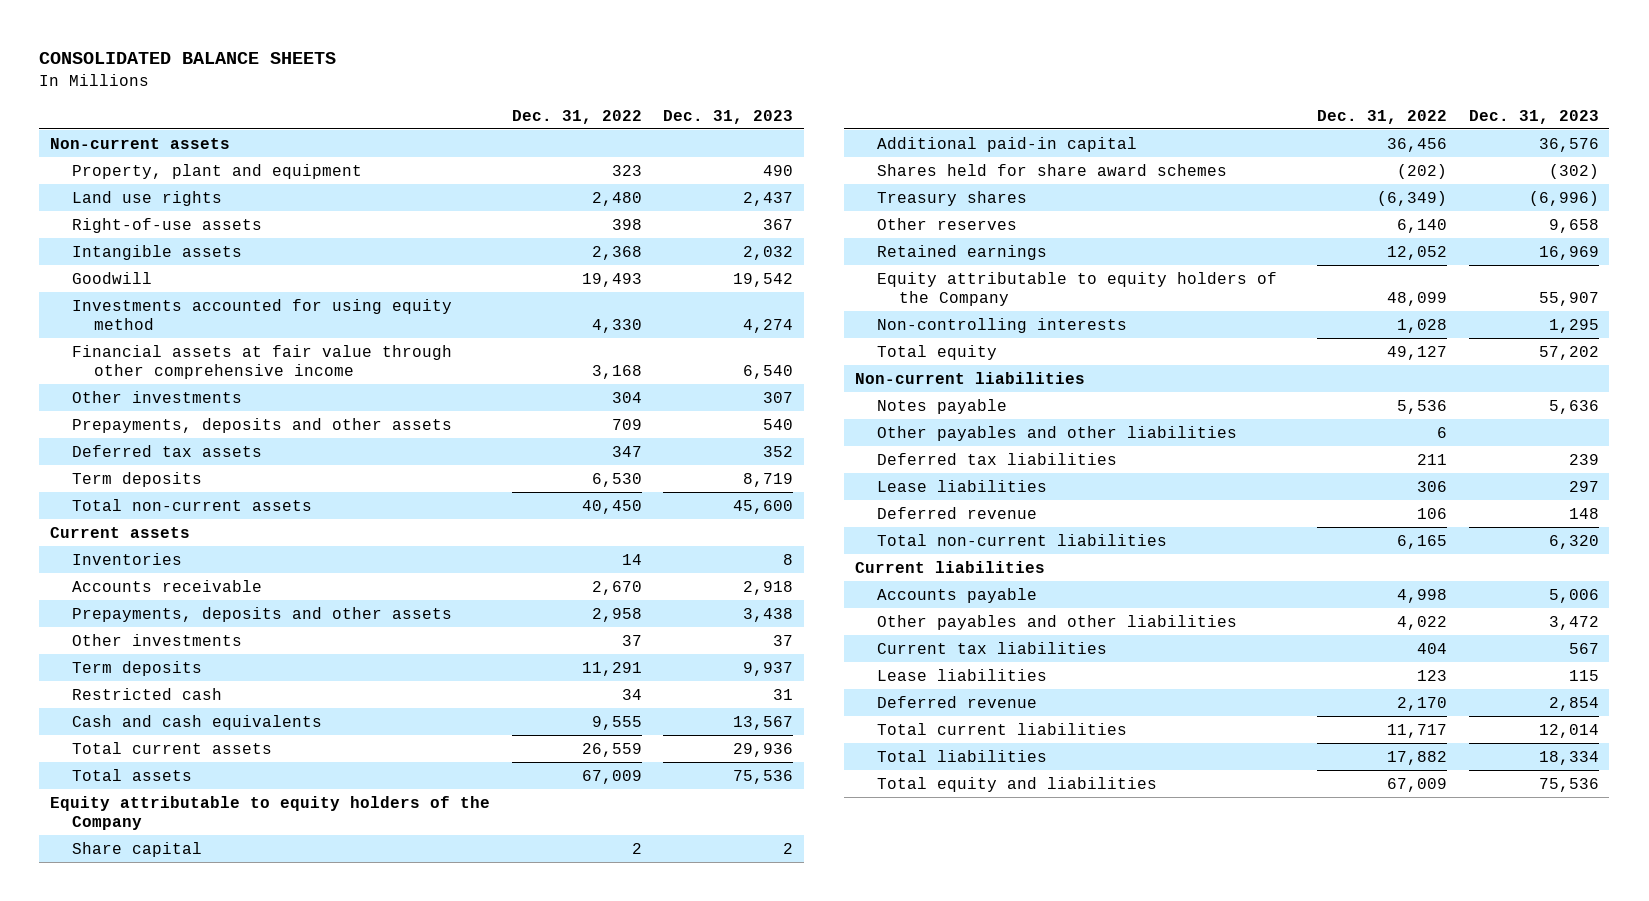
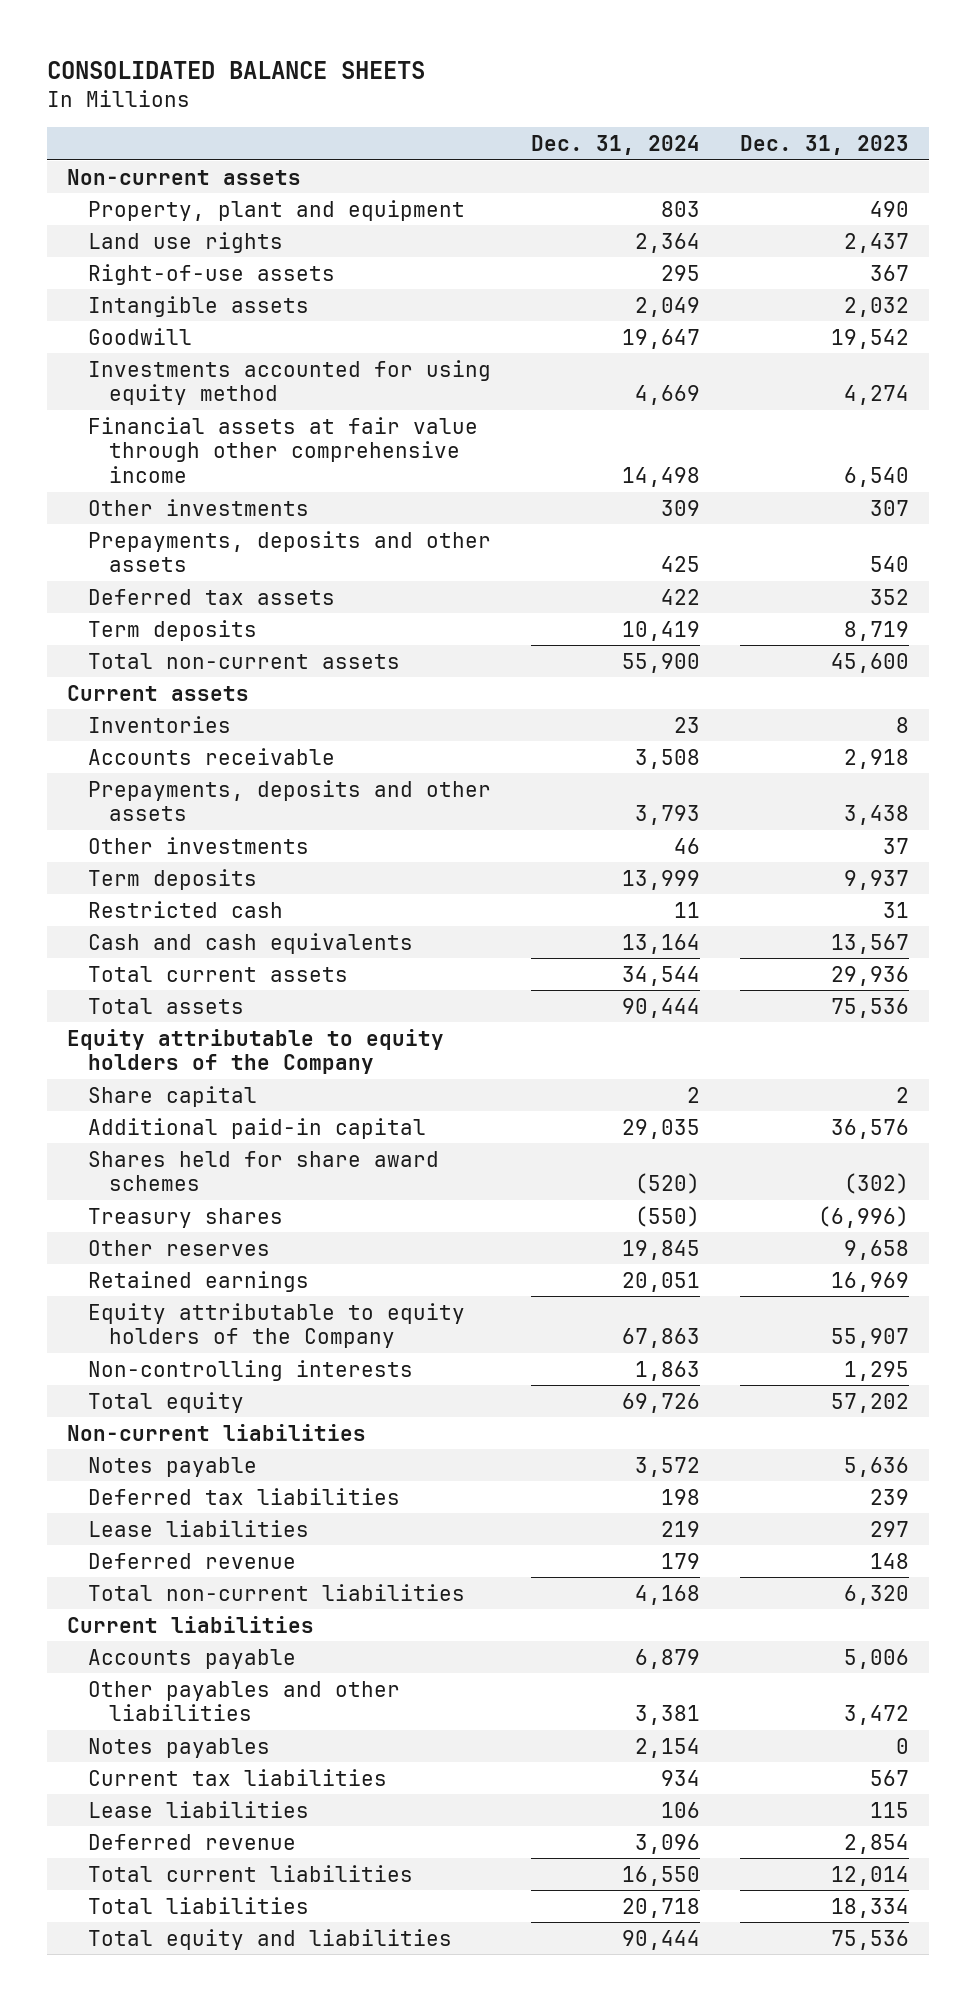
[511,109,642,124] Dec. 31, 2022 -> none
none -> [531,135,701,156] Dec. 31, 2024
[877,425,1238,441] Other payables and other liabilities -> none
none -> [88,1737,271,1758] Notes payables

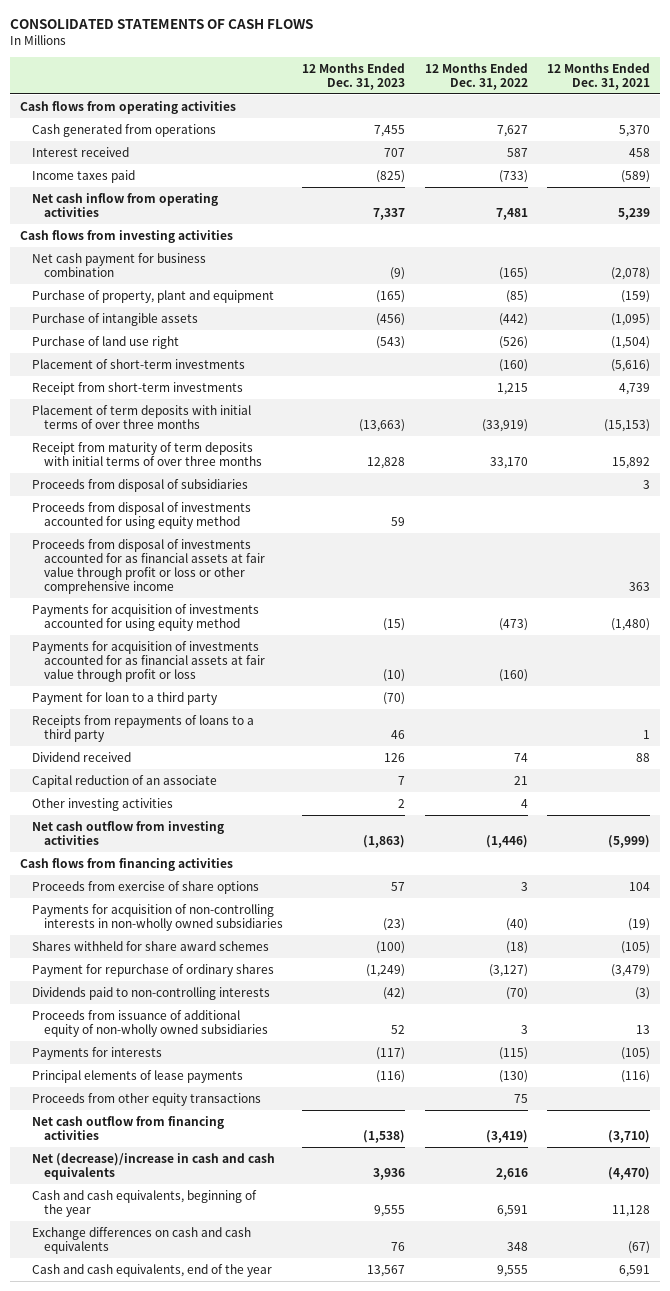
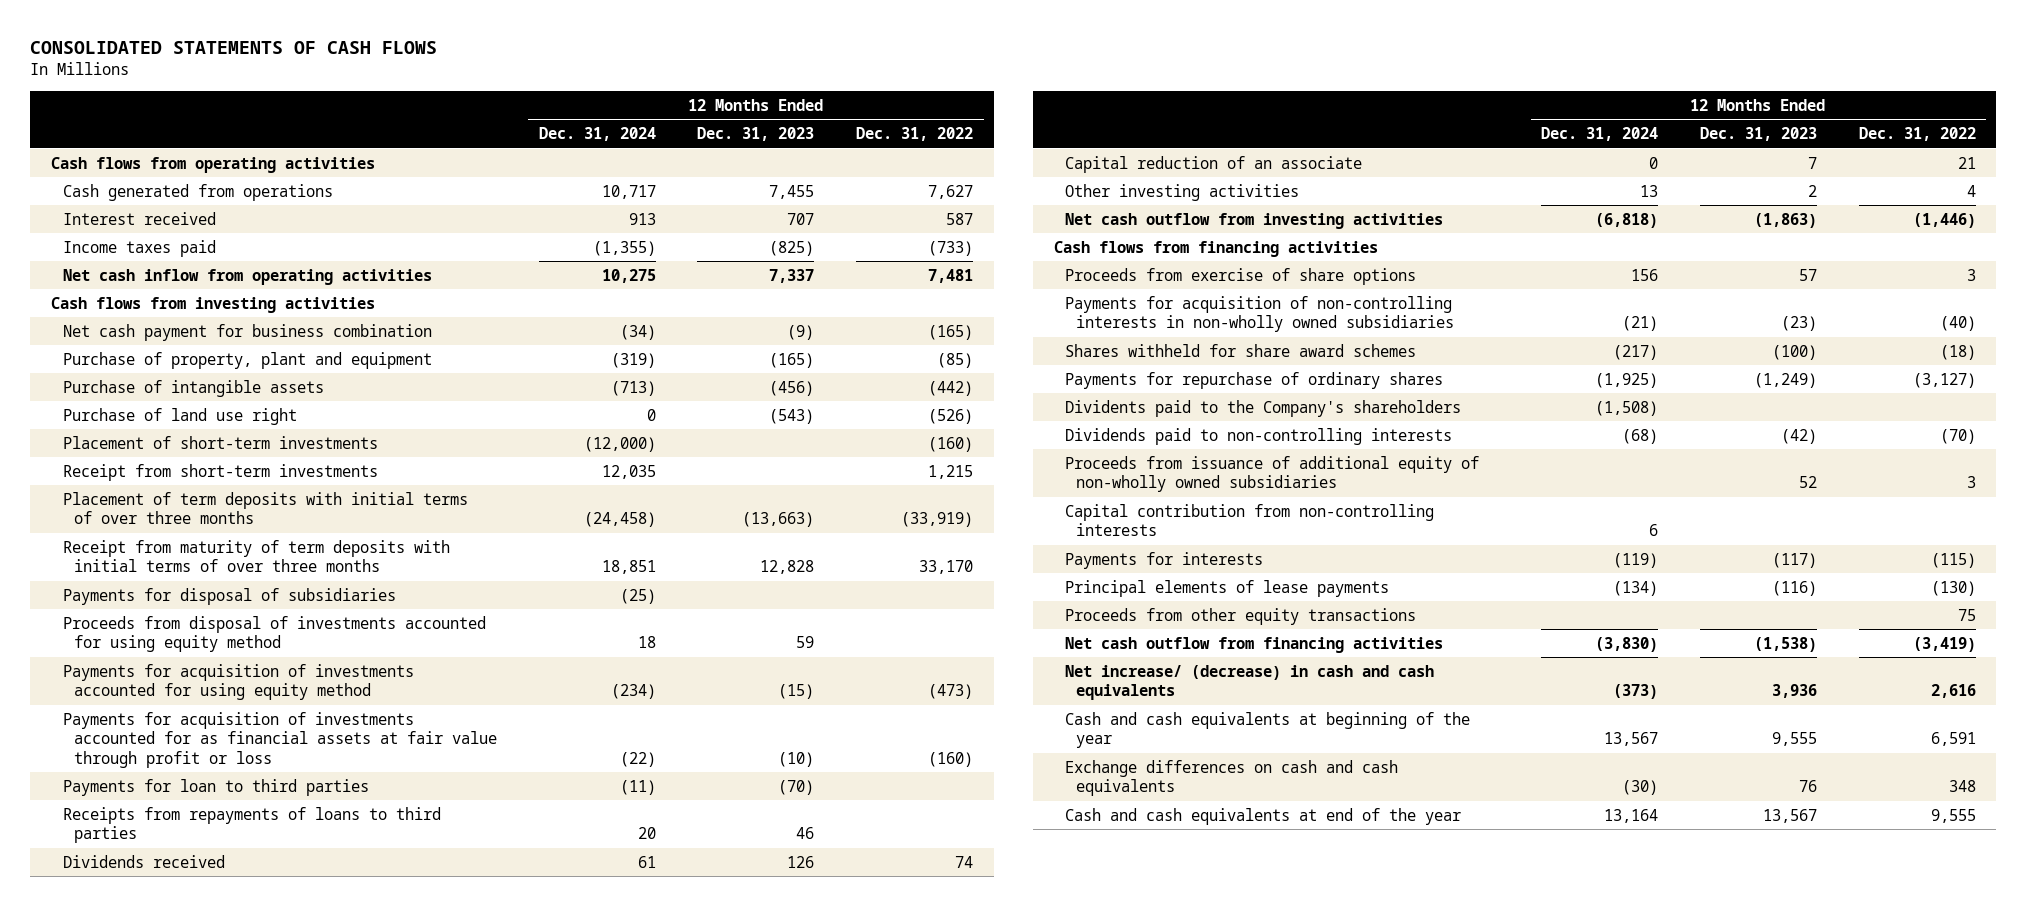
[546,62,650,90] 12 Months Ended Dec. 31, 2021 -> none
none -> [538,127,656,142] Dec. 31, 2024
[31,478,248,492] Proceeds from disposal of subsidiaries -> none
none -> [62,587,396,605] Payments for disposal of subsidiaries
[31,538,265,594] Proceeds from disposal of investments accounted for as financial assets at fair value through profit or loss or other comprehensive income -> none
[31,691,218,705] Payment for loan to a third party -> [62,778,369,796] Payments for loan to third parties
[31,714,254,742] Receipts from repayments of loans to a third party -> [62,806,441,844] Receipts from repayments of loans to third parties
[31,751,131,762] Dividend received -> [62,854,225,868] Dividends received
[31,963,274,977] Payment for repurchase of ordinary shares -> [1065,371,1444,389] Payments for repurchase of ordinary shares
none -> [1065,399,1462,417] Dividents paid to the Company's shareholders
none -> [1065,503,1435,537] Capital contribution from non-controlling interests
[31,1152,275,1180] Net (decrease)/increase in cash and cash equivalents -> [1065,664,1435,701] Net increase/ (decrease) in cash and cash equivalents
[31,1189,257,1217] Cash and cash equivalents, beginning of the year -> [1065,711,1471,749] Cash and cash equivalents at beginning of the year
[31,1263,272,1277] Cash and cash equivalents, end of the year -> [1065,807,1462,825] Cash and cash equivalents at end of the year

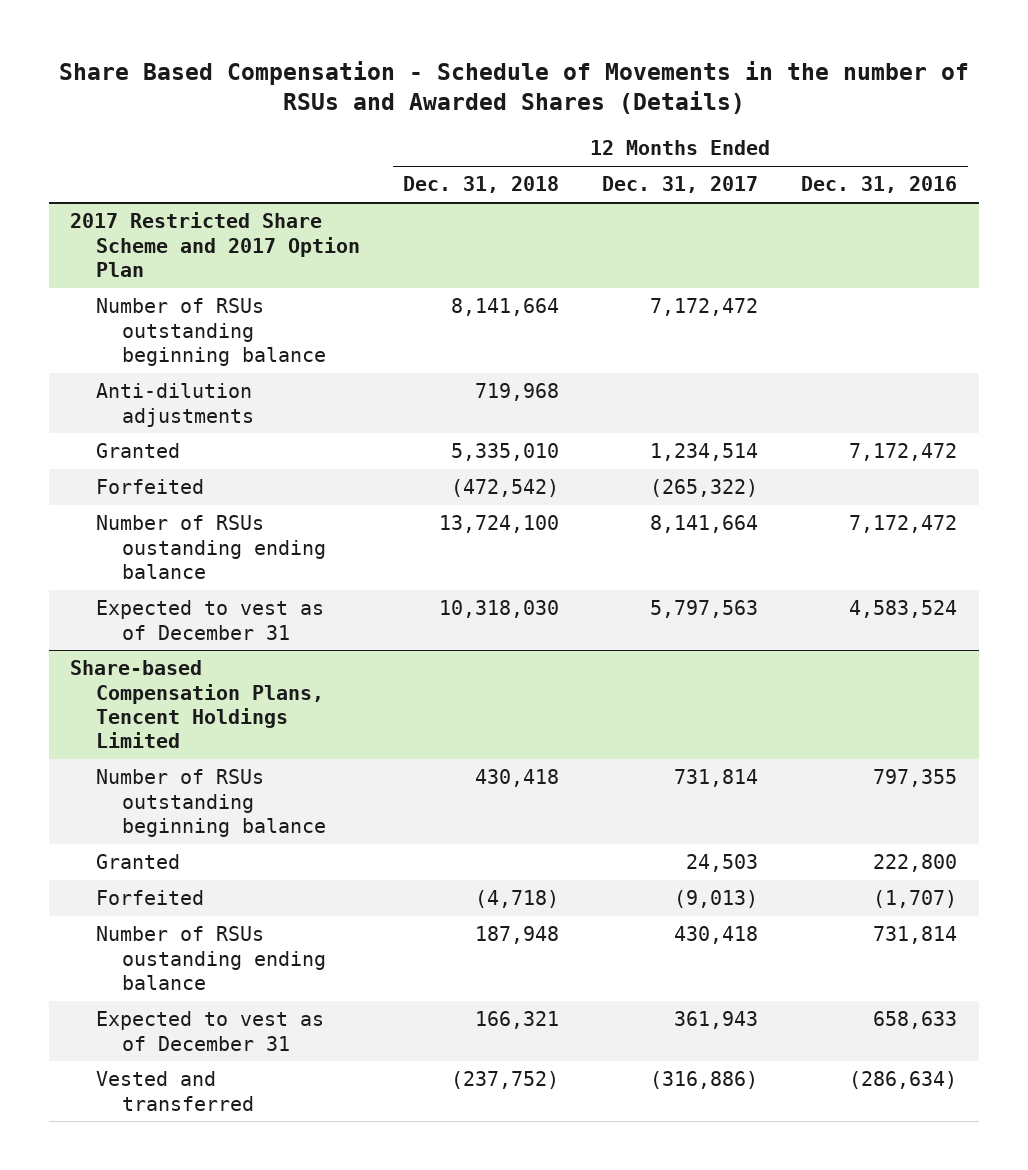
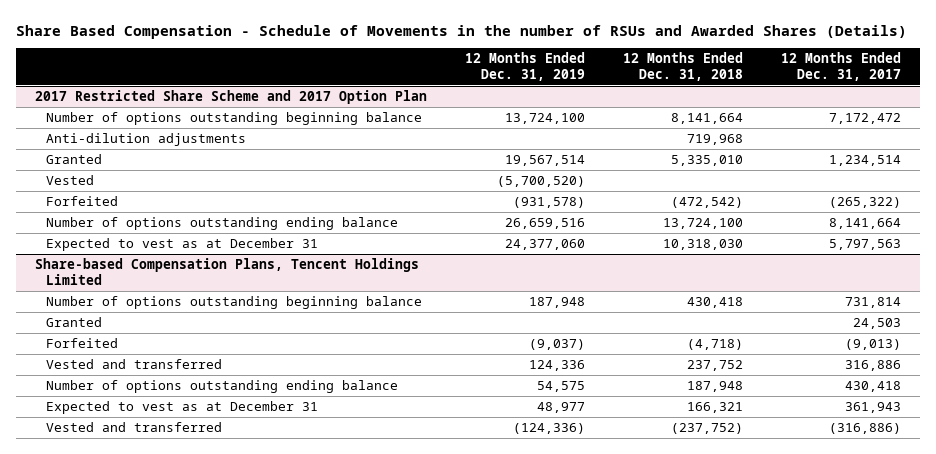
[801,176,958,194] Dec. 31, 2016 -> none
none -> [464,52,585,82] 12 Months Ended Dec. 31, 2019
[96,298,327,366] Number of RSUs outstanding beginning balance -> [46,112,423,126] Number of options outstanding beginning balance
none -> [46,175,95,186] Vested
[96,515,327,579] Number of RSUs oustanding ending balance -> [46,217,399,231] Number of options outstanding ending balance
[96,600,325,640] Expected to vest as of December 31 -> [46,238,319,252] Expected to vest as at December 31
[96,769,327,837] Number of RSUs outstanding beginning balance -> [46,296,423,310] Number of options outstanding beginning balance
none -> [46,359,223,370] Vested and transferred
[96,926,327,990] Number of RSUs oustanding ending balance -> [46,380,399,394] Number of options outstanding ending balance
[96,1011,325,1051] Expected to vest as of December 31 -> [46,401,319,415] Expected to vest as at December 31

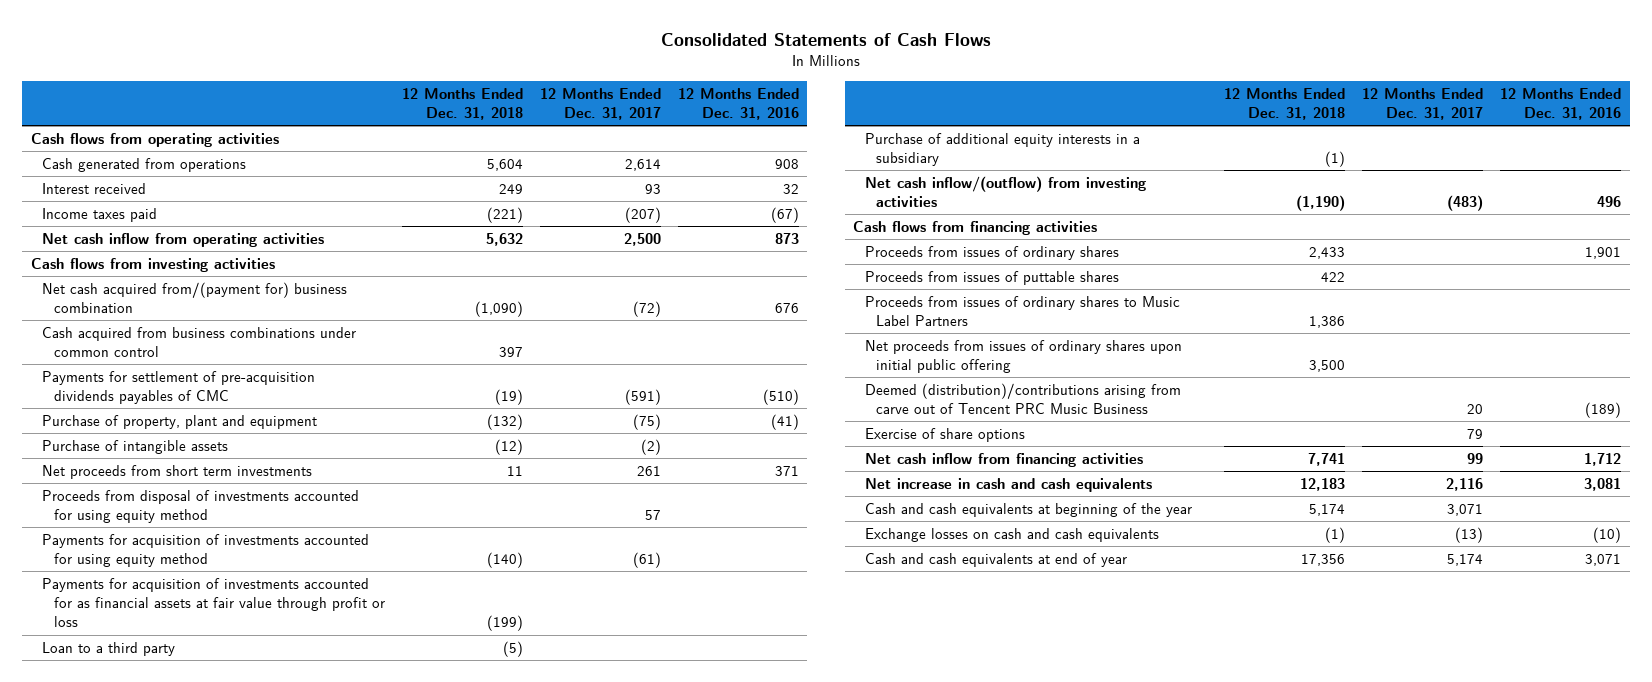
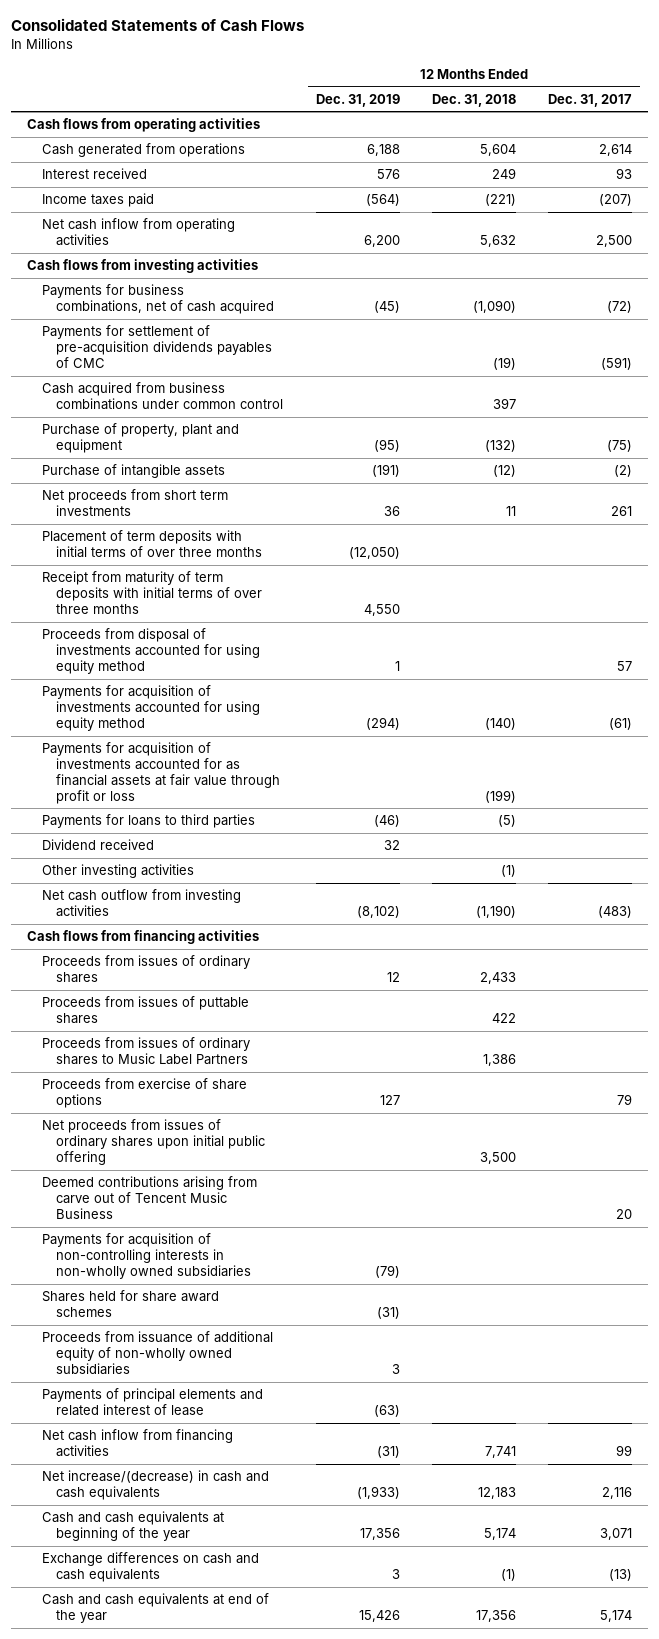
[677,87,799,121] 12 Months Ended Dec. 31, 2016 -> none
none -> [315,93,400,107] Dec. 31, 2019
[42,281,348,314] Net cash acquired from/(payment for) business combination -> [41,284,275,315] Payments for business combinations, net of cash acquired
[42,326,357,358] Cash acquired from business combinations under common control -> [41,382,284,411] Cash acquired from business combinations under common control
none -> [41,530,263,559] Placement of term deposits with initial terms of over three months
none -> [41,571,263,614] Receipt from maturity of term deposits with initial terms of over three months
[42,641,176,656] Loan to a third party -> none
[864,132,1140,167] Purchase of additional equity interests in a subsidiary -> none
none -> [41,814,255,829] Payments for loans to third parties
none -> [41,839,154,851] Dividend received
none -> [41,864,194,879] Other investing activities
[864,175,1146,208] Net cash inflow/(outflow) from investing activities -> [41,889,241,918] Net cash outflow from investing activities
none -> [41,1078,247,1109] Proceeds from exercise of share options
[864,427,1025,442] Exercise of share options -> none
[864,382,1181,416] Deemed (distribution)/contributions arising from carve out of Tencent PRC Music Business -> [41,1176,257,1219] Deemed contributions arising from carve out of Tencent Music Business
none -> [41,1233,252,1279] Payments for acquisition of non-controlling interests in non-wholly owned subsidiaries
none -> [41,1290,219,1318] Shares held for share award schemes
none -> [41,1331,273,1375] Proceeds from issuance of additional equity of non-wholly owned subsidiaries
none -> [41,1388,263,1417] Payments of principal elements and related interest of lease
[864,477,1152,492] Net increase in cash and cash equivalents -> [41,1470,269,1501] Net increase/(decrease) in cash and cash equivalents
[864,527,1159,542] Exchange losses on cash and cash equivalents -> [41,1552,259,1583] Exchange differences on cash and cash equivalents
[864,552,1127,567] Cash and cash equivalents at end of year -> [41,1593,269,1624] Cash and cash equivalents at end of the year

